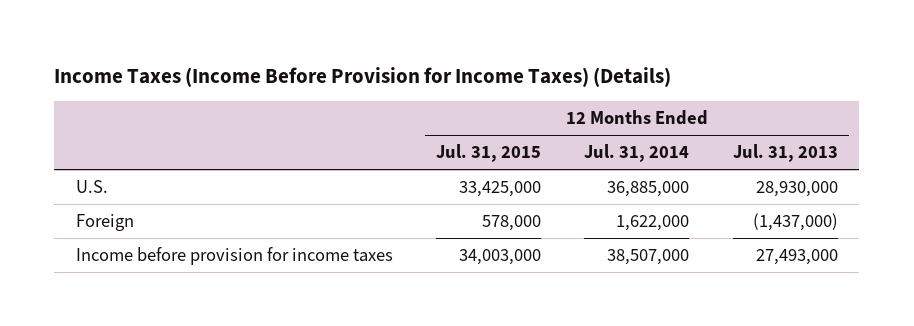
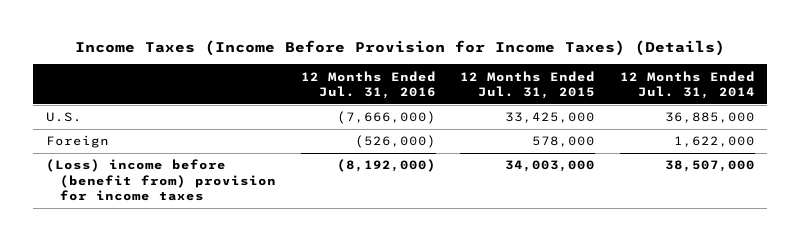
[732,144,838,163] Jul. 31, 2013 -> none
none -> [300,70,436,100] 12 Months Ended Jul. 31, 2016
[75,247,393,266] Income before provision for income taxes -> [45,159,276,201] (Loss) income before (benefit from) provision for income taxes

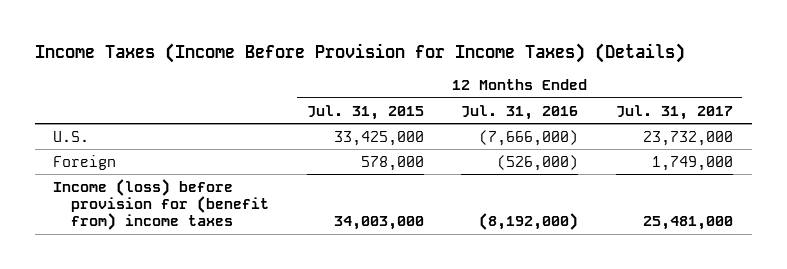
[619,70,755,100] 12 Months Ended Jul. 31, 2014 -> none
none -> [616,104,734,120] Jul. 31, 2017
[45,159,276,201] (Loss) income before (benefit from) provision for income taxes -> [53,178,270,231] Income (loss) before provision for (benefit from) income taxes

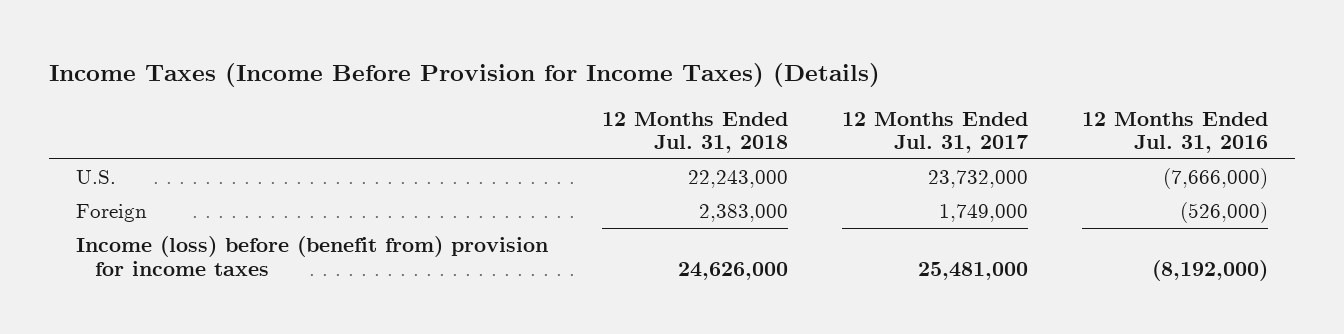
[306,104,424,120] Jul. 31, 2015 -> none
none -> [602,111,789,154] 12 Months Ended Jul. 31, 2018
[53,178,270,231] Income (loss) before provision for (benefit from) income taxes -> [76,235,549,276] Income (loss) before (benefit from) provision for income taxes

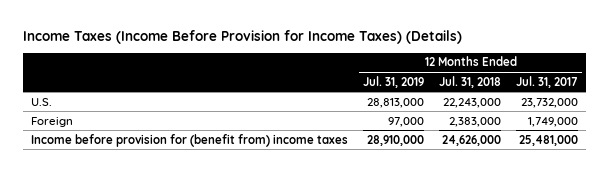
[1081,111,1268,154] 12 Months Ended Jul. 31, 2016 -> none
none -> [362,75,424,88] Jul. 31, 2019
[76,235,549,276] Income (loss) before (benefit from) provision for income taxes -> [30,133,348,147] Income before provision for (benefit from) income taxes

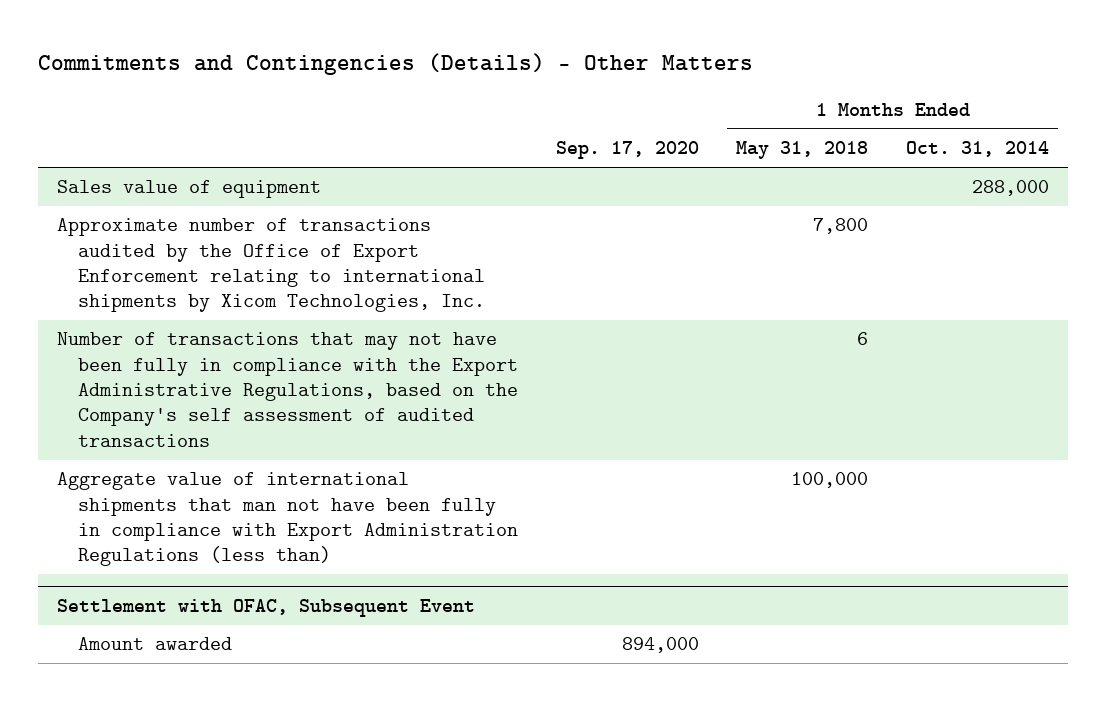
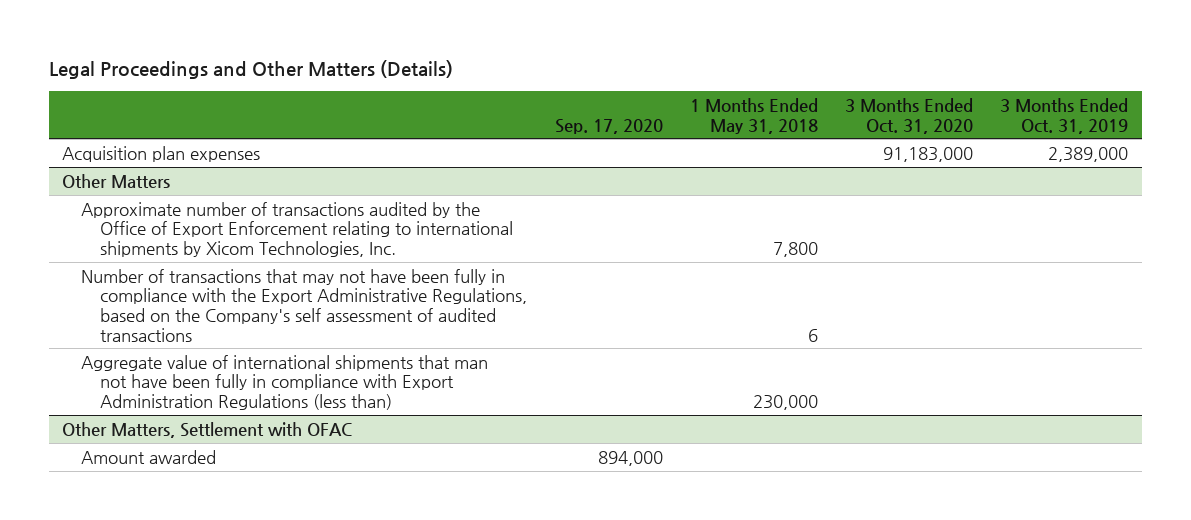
[38,52,754,75] Commitments and Contingencies (Details) - Other Matters -> [48,59,453,79] Legal Proceedings and Other Matters (Details)
[905,141,1049,158] Oct. 31, 2014 -> none
none -> [845,97,974,134] 3 Months Ended Oct. 31, 2020
none -> [1000,97,1129,134] 3 Months Ended Oct. 31, 2019
[57,180,322,199] Sales value of equipment -> none
none -> [62,145,261,162] Acquisition plan expenses
none -> [62,173,171,188] Other Matters
[57,599,476,618] Settlement with OFAC, Subsequent Event -> none
[791,472,869,489] 100,000 -> [752,394,818,410] 230,000
none -> [62,421,353,438] Other Matters, Settlement with OFAC

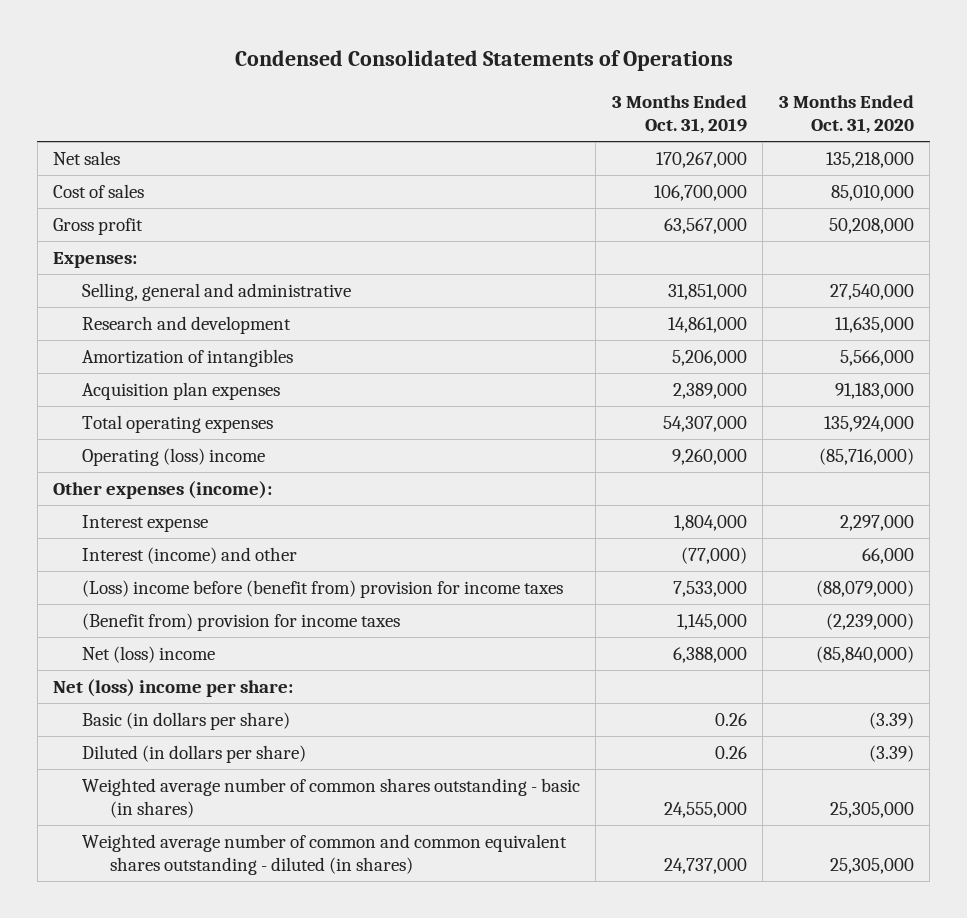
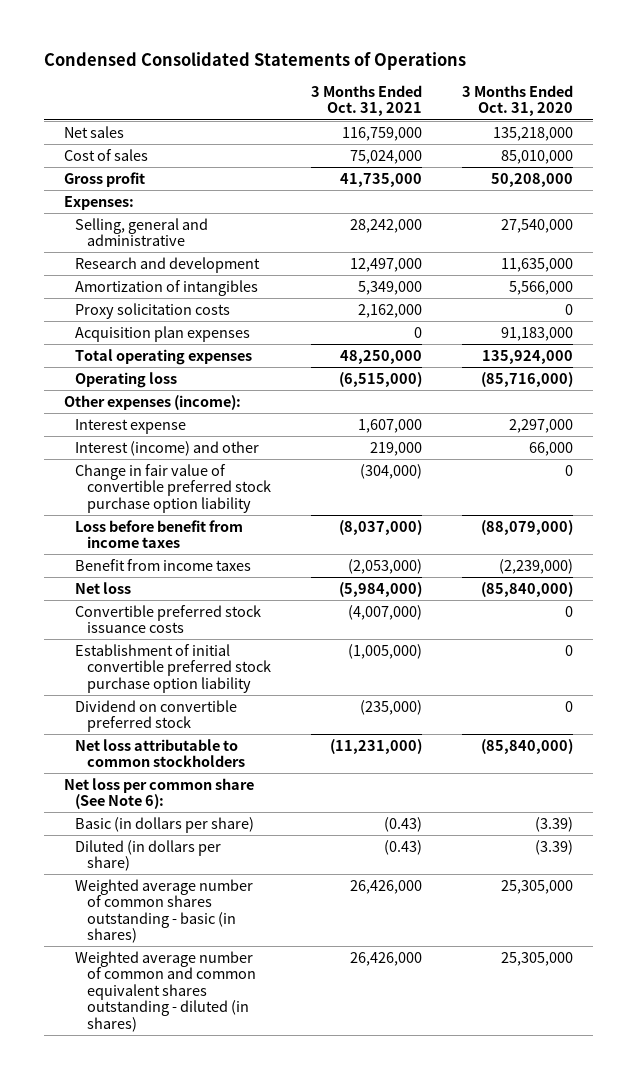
[611,94,747,135] 3 Months Ended Oct. 31, 2019 -> none
none -> [310,84,422,117] 3 Months Ended Oct. 31, 2021
none -> [75,302,231,319] Proxy solicitation costs
[81,447,265,466] Operating (loss) income -> [75,371,178,388] Operating loss
none -> [75,463,271,513] Change in fair value of convertible preferred stock purchase option liability
[81,579,563,598] (Loss) income before (benefit from) provision for income taxes -> [75,519,244,549] Loss before benefit from income taxes
[81,612,400,631] (Benefit from) provision for income taxes -> [75,558,252,571] Benefit from income taxes
[81,645,215,663] Net (loss) income -> [75,581,132,594] Net loss
none -> [75,604,262,634] Convertible preferred stock issuance costs
none -> [75,643,271,693] Establishment of initial convertible preferred stock purchase option liability
none -> [75,699,238,733] Dividend on convertible preferred stock
none -> [75,738,245,768] Net loss attributable to common stockholders
[53,678,294,697] Net (loss) income per share: -> [63,777,254,810] Net loss per common share (See Note 6):

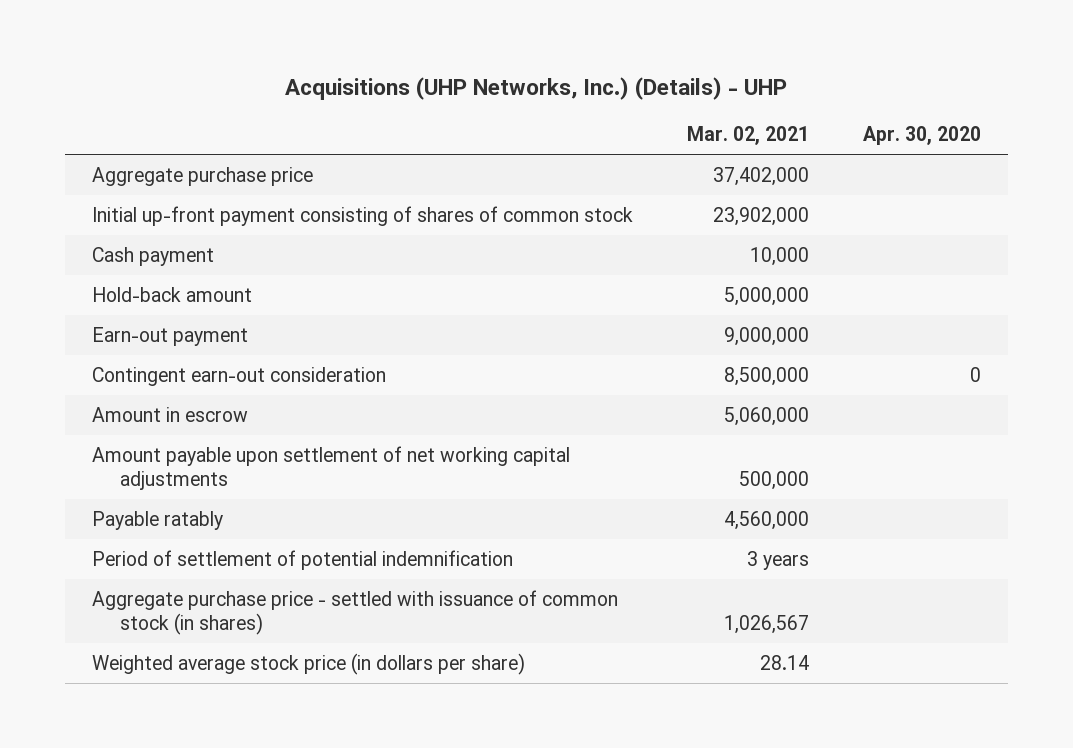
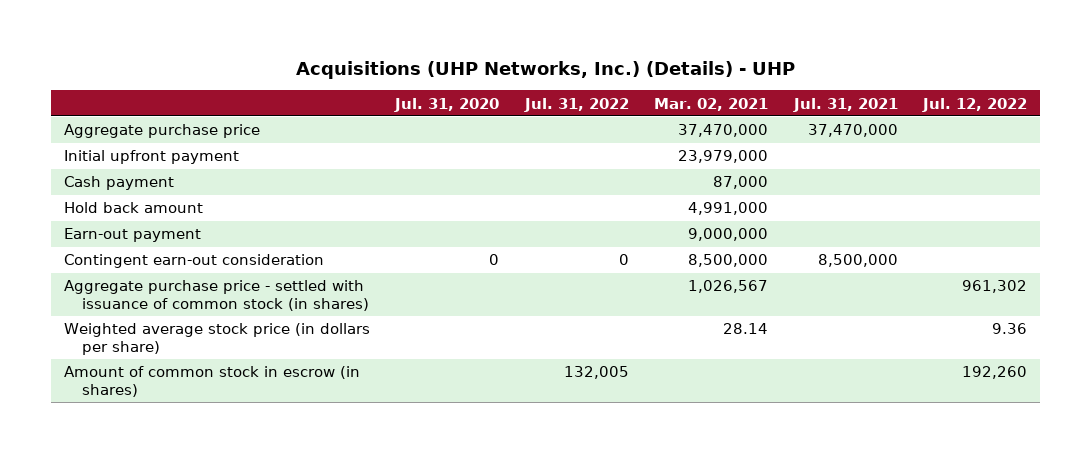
[863,126,982,146] Apr. 30, 2020 -> none
none -> [394,97,500,112] Jul. 31, 2020
none -> [523,97,629,112] Jul. 31, 2022
none -> [792,97,898,112] Jul. 31, 2021
none -> [922,97,1028,112] Jul. 12, 2022
[712,166,809,186] 37,402,000 -> [678,124,769,138] 37,470,000
[91,205,633,226] Initial up-front payment consisting of shares of common stock -> [64,150,240,165] Initial upfront payment
[712,206,809,226] 23,902,000 -> [678,150,769,164] 23,979,000
[749,246,809,266] 10,000 -> [713,176,769,190] 87,000
[91,286,252,302] Hold-back amount -> [64,202,204,214] Hold back amount
[723,286,809,306] 5,000,000 -> [688,202,769,216] 4,991,000
[91,406,248,422] Amount in escrow -> none
[91,445,570,490] Amount payable upon settlement of net working capital adjustments -> none
[91,510,223,530] Payable ratably -> none
[91,549,513,570] Period of settlement of potential indemnification -> none
none -> [64,366,361,398] Amount of common stock in escrow (in shares)

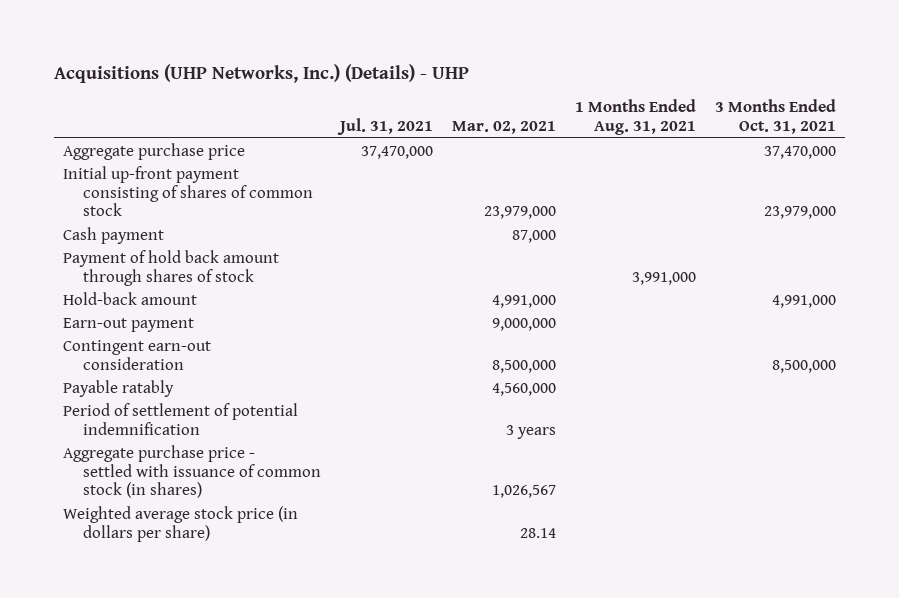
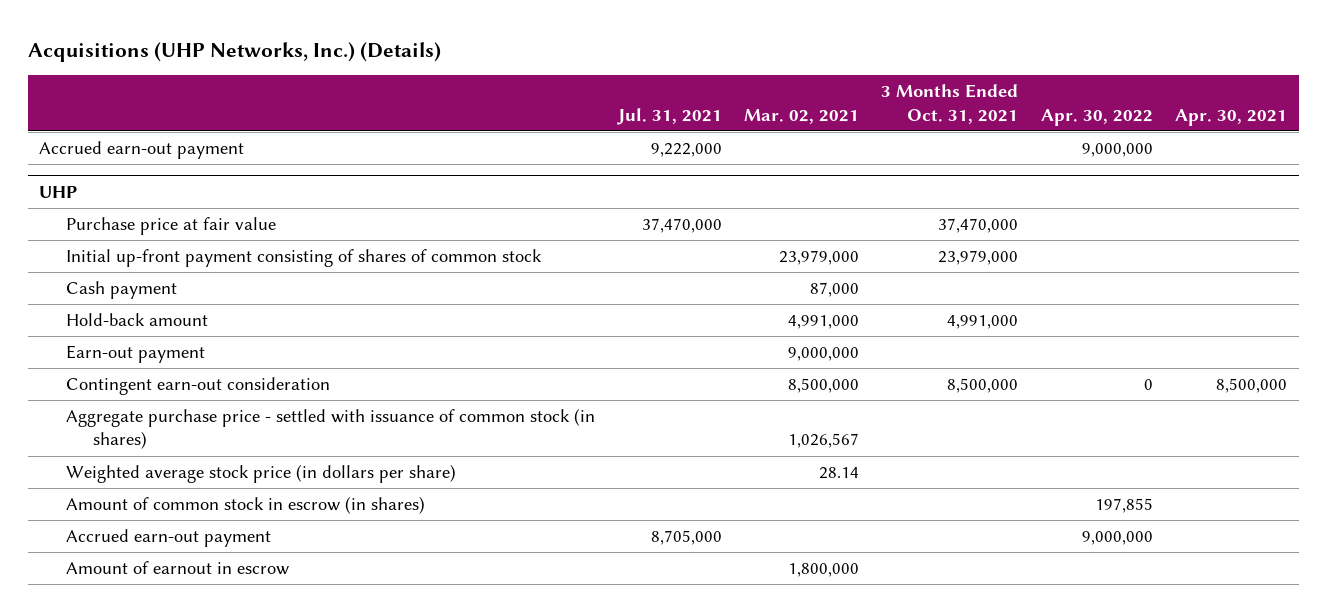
[53,64,469,84] Acquisitions (UHP Networks, Inc.) (Details) - UHP -> [28,41,442,62] Acquisitions (UHP Networks, Inc.) (Details)
[574,99,696,136] 1 Months Ended Aug. 31, 2021 -> none
none -> [1040,108,1153,126] Apr. 30, 2022
none -> [1175,108,1288,126] Apr. 30, 2021
none -> [39,141,245,160] Accrued earn-out payment
none -> [39,185,78,198] UHP
[63,142,246,160] Aggregate purchase price -> [66,217,277,236] Purchase price at fair value
[63,249,280,286] Payment of hold back amount through shares of stock -> none
[63,379,175,397] Payable ratably -> none
[63,402,299,435] Period of settlement of potential indemnification -> none
none -> [66,496,426,515] Amount of common stock in escrow (in shares)
none -> [66,529,272,548] Accrued earn-out payment
none -> [66,561,290,576] Amount of earnout in escrow

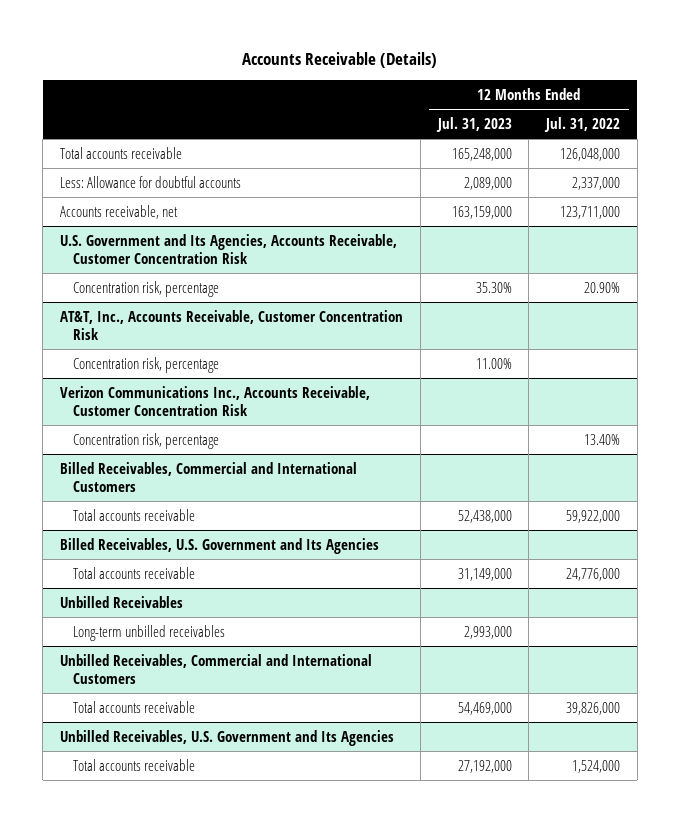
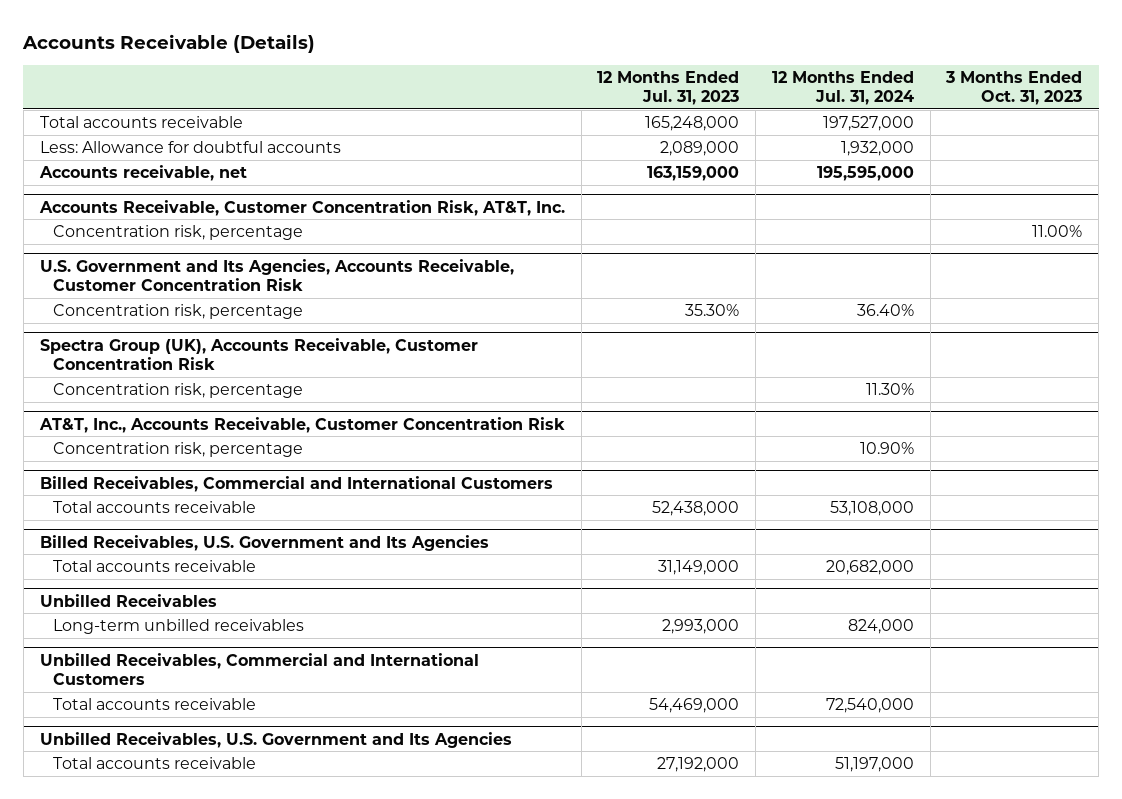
[544,116,621,132] Jul. 31, 2022 -> none
none -> [771,70,914,105] 12 Months Ended Jul. 31, 2024
none -> [945,70,1083,105] 3 Months Ended Oct. 31, 2023
none -> [38,199,565,216] Accounts Receivable, Customer Concentration Risk, AT&T, Inc.
none -> [52,225,303,241] Concentration risk, percentage
none -> [39,337,478,370] Spectra Group (UK), Accounts Receivable, Customer Concentration Risk
none -> [52,383,303,399] Concentration risk, percentage
[73,356,220,373] Concentration risk, percentage -> none
[59,385,370,416] Verizon Communications Inc., Accounts Receivable, Customer Concentration Risk -> none

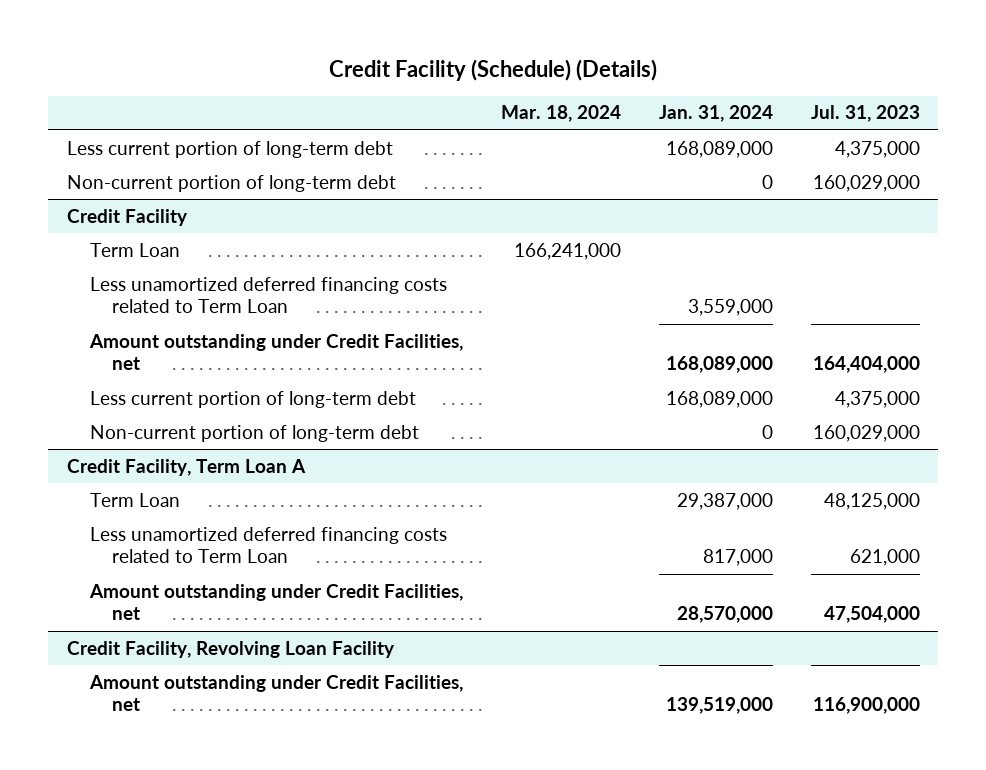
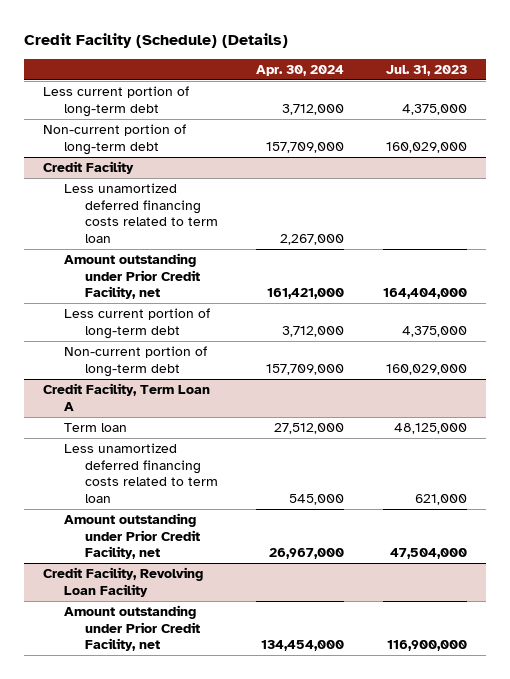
[500,105,621,123] Mar. 18, 2024 -> none
[658,105,773,123] Jan. 31, 2024 -> none
none -> [256,64,345,76] Apr. 30, 2024
[89,242,180,257] Term Loan -> none
[89,276,447,314] Less unamortized deferred financing costs related to Term Loan -> [64,183,219,243] Less unamortized deferred financing costs related to term loan
[88,333,463,371] Amount outstanding under Credit Facilities, net -> [64,253,201,300] Amount outstanding under Prior Credit Facility, net
[89,492,180,507] Term Loan -> [64,423,128,433] Term loan
[89,526,447,564] Less unamortized deferred financing costs related to Term Loan -> [64,443,219,503] Less unamortized deferred financing costs related to term loan
[88,583,463,621] Amount outstanding under Credit Facilities, net -> [64,513,201,560] Amount outstanding under Prior Credit Facility, net
[88,674,463,712] Amount outstanding under Credit Facilities, net -> [64,605,201,652] Amount outstanding under Prior Credit Facility, net

